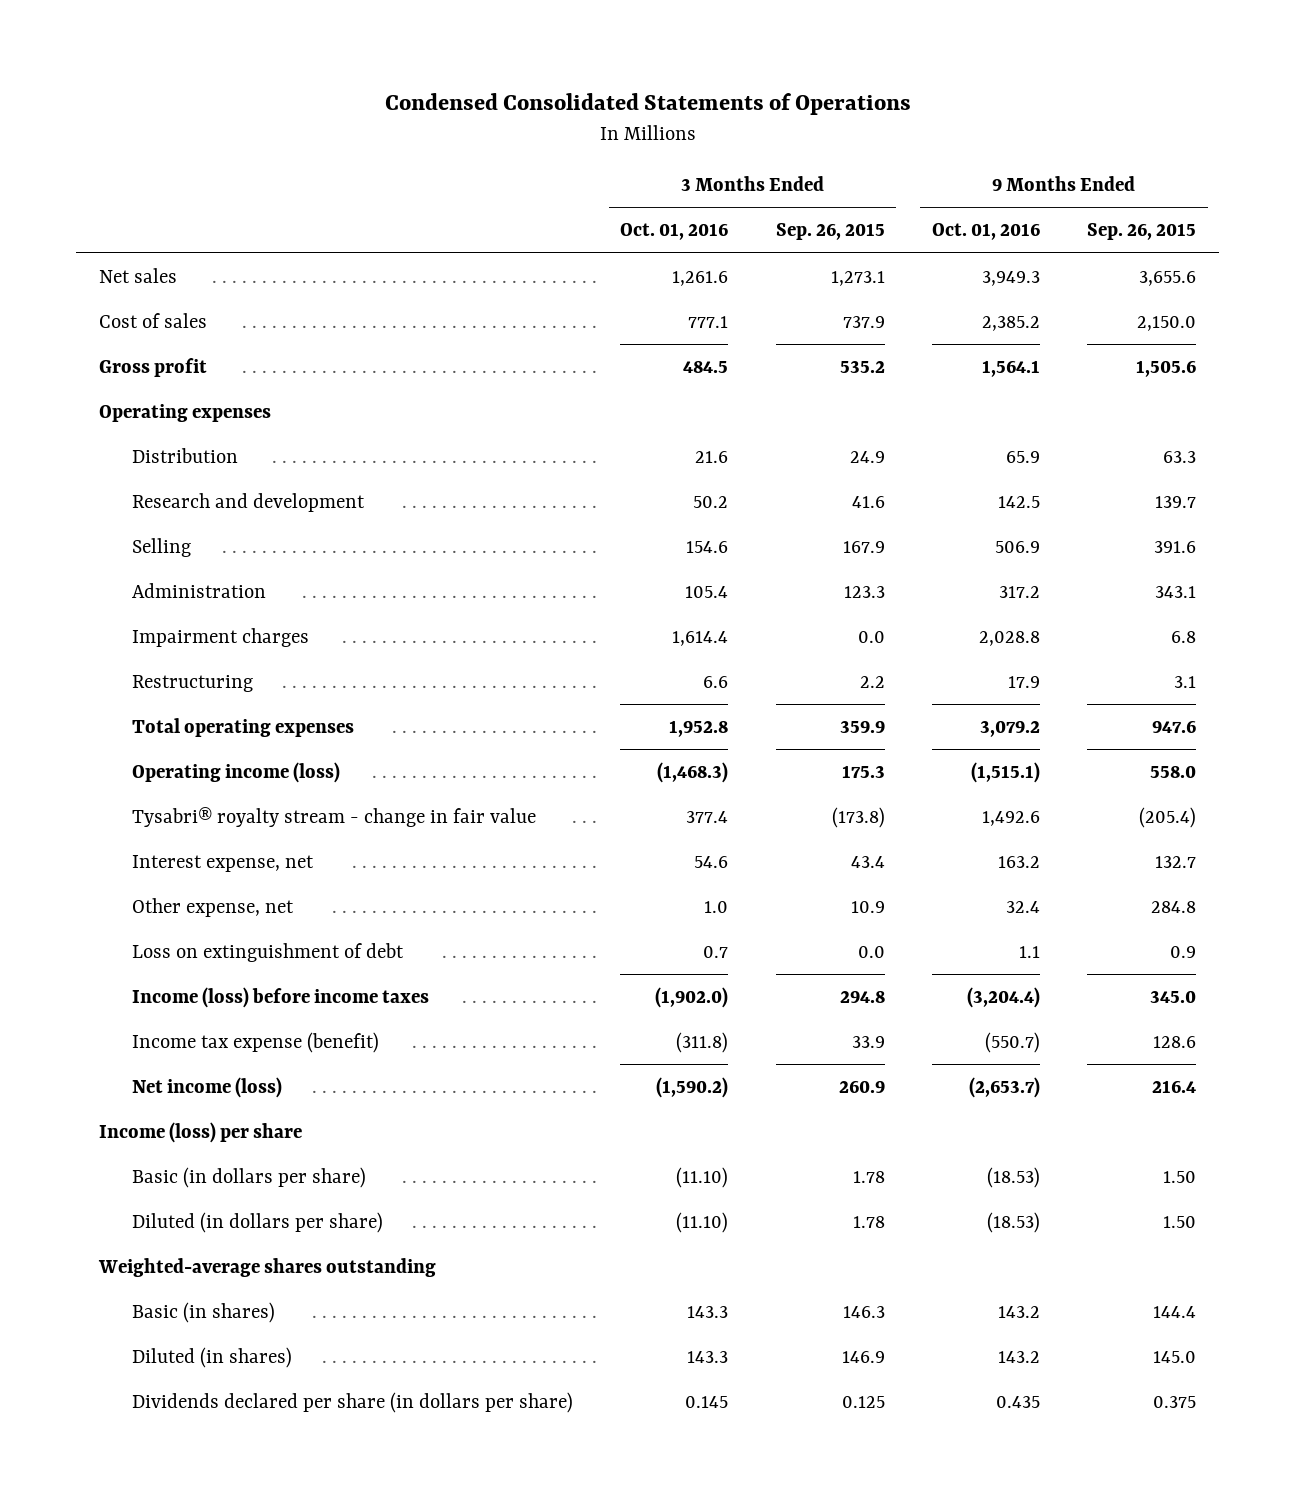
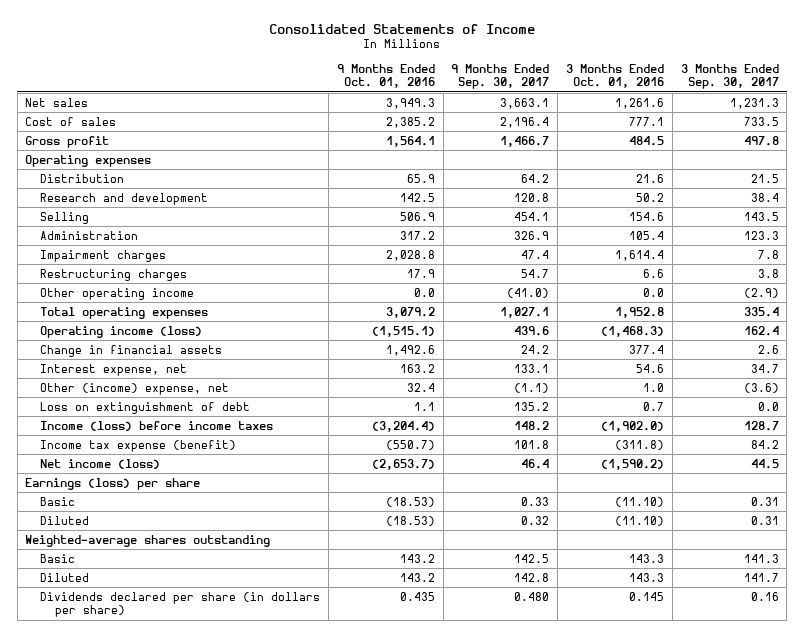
[384,92,911,115] Condensed Consolidated Statements of Operations -> [269,23,536,34] Consolidated Statements of Income
[775,223,885,241] Sep. 26, 2015 -> none
[1086,223,1196,241] Sep. 26, 2015 -> none
none -> [451,63,550,90] 9 Months Ended Sep. 30, 2017
none -> [680,63,779,90] 3 Months Ended Sep. 30, 2017
[132,675,254,693] Restructuring -> [40,268,188,281] Restructuring charges
none -> [40,287,195,300] Other operating income
[132,807,537,828] Tysabri® royalty stream - change in fair value -> [40,344,223,357] Change in financial assets
[132,898,295,918] Other expense, net -> [40,382,230,395] Other (income) expense, net
[99,1122,303,1144] Income (loss) per share -> [25,477,201,490] Earnings (loss) per share
[132,1167,367,1189] Basic (in dollars per share) -> [40,496,76,506] Basic
[132,1212,384,1234] Diluted (in dollars per share) -> [40,515,90,525] Diluted
[132,1302,276,1324] Basic (in shares) -> [40,553,76,563] Basic
[132,1347,293,1369] Diluted (in shares) -> [40,572,90,582] Diluted

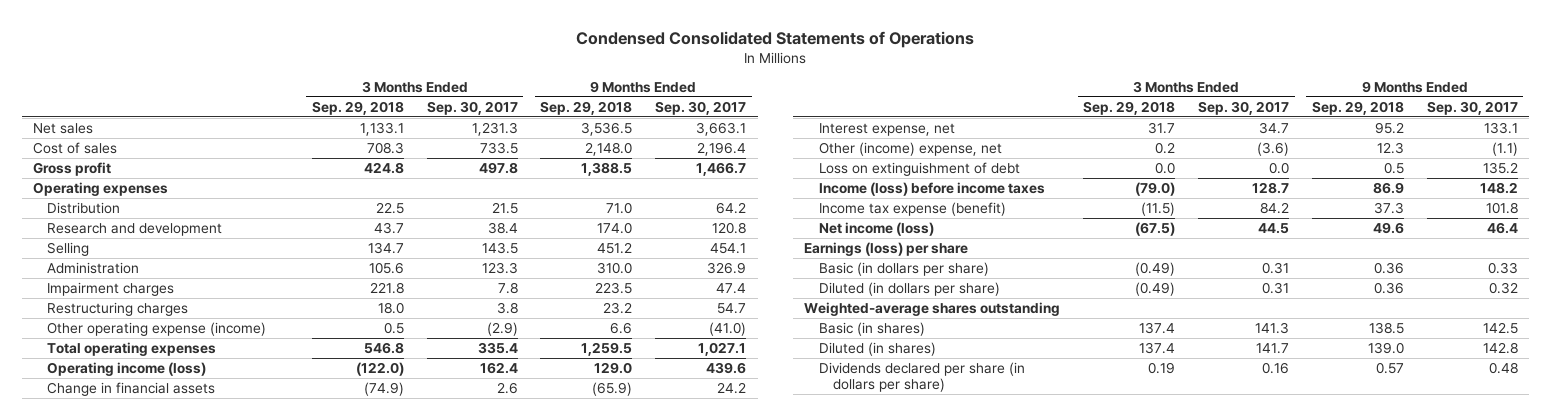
[269,23,536,34] Consolidated Statements of Income -> [576,30,975,48] Condensed Consolidated Statements of Operations
[336,63,435,89] 9 Months Ended Oct. 01, 2016 -> none
[566,63,665,89] 3 Months Ended Oct. 01, 2016 -> none
none -> [311,100,404,115] Sep. 29, 2018
none -> [540,100,633,115] Sep. 29, 2018
[40,287,195,300] Other operating income -> [47,322,267,337] Other operating expense (income)
[40,496,76,506] Basic -> [818,262,989,277] Basic (in dollars per share)
[40,515,90,525] Diluted -> [818,282,1000,297] Diluted (in dollars per share)
[40,553,76,563] Basic -> [818,322,925,337] Basic (in shares)
[40,572,90,582] Diluted -> [818,342,936,357] Diluted (in shares)
[514,591,550,601] 0.480 -> [1488,362,1518,375] 0.48

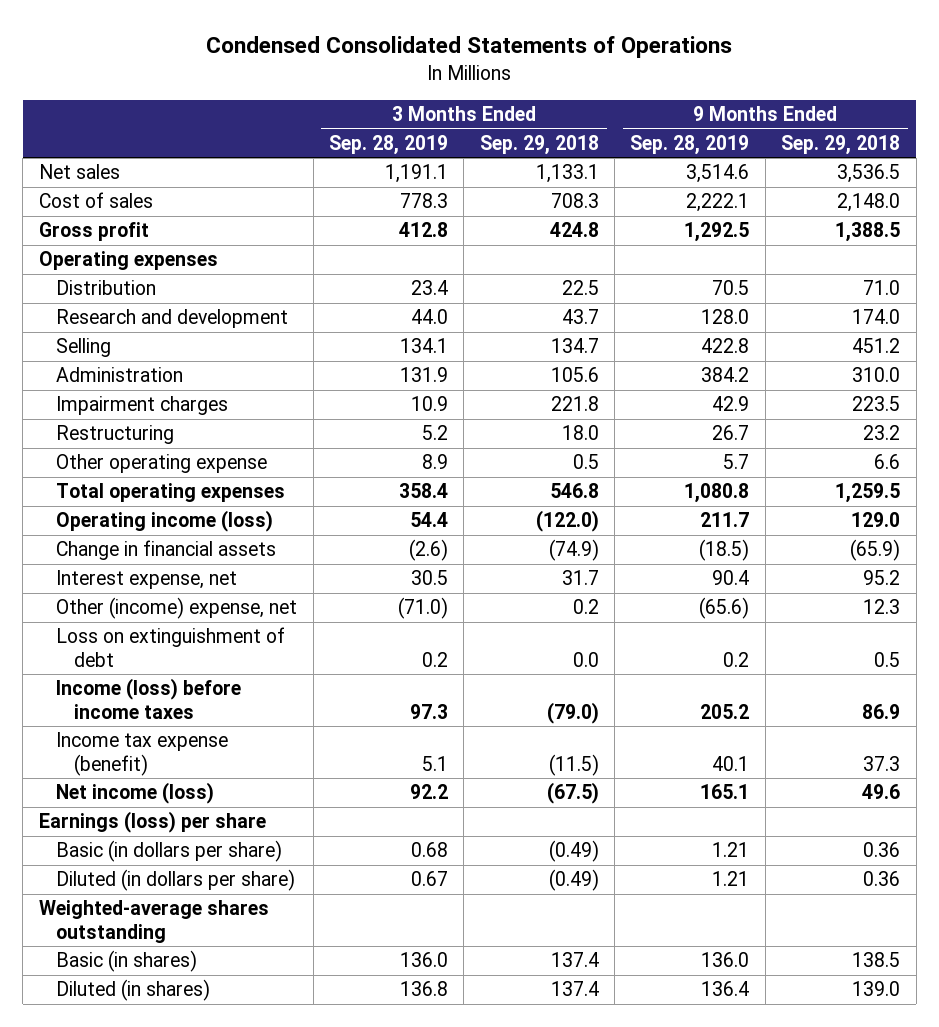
[426,100,518,115] Sep. 30, 2017 -> none
[655,100,747,115] Sep. 30, 2017 -> none
none -> [328,134,448,155] Sep. 28, 2019
none -> [630,134,750,155] Sep. 28, 2019
[47,302,189,317] Restructuring charges -> [56,425,175,445] Restructuring
[47,322,267,337] Other operating expense (income) -> [56,454,268,474] Other operating expense
[818,362,1025,393] Dividends declared per share (in dollars per share) -> none

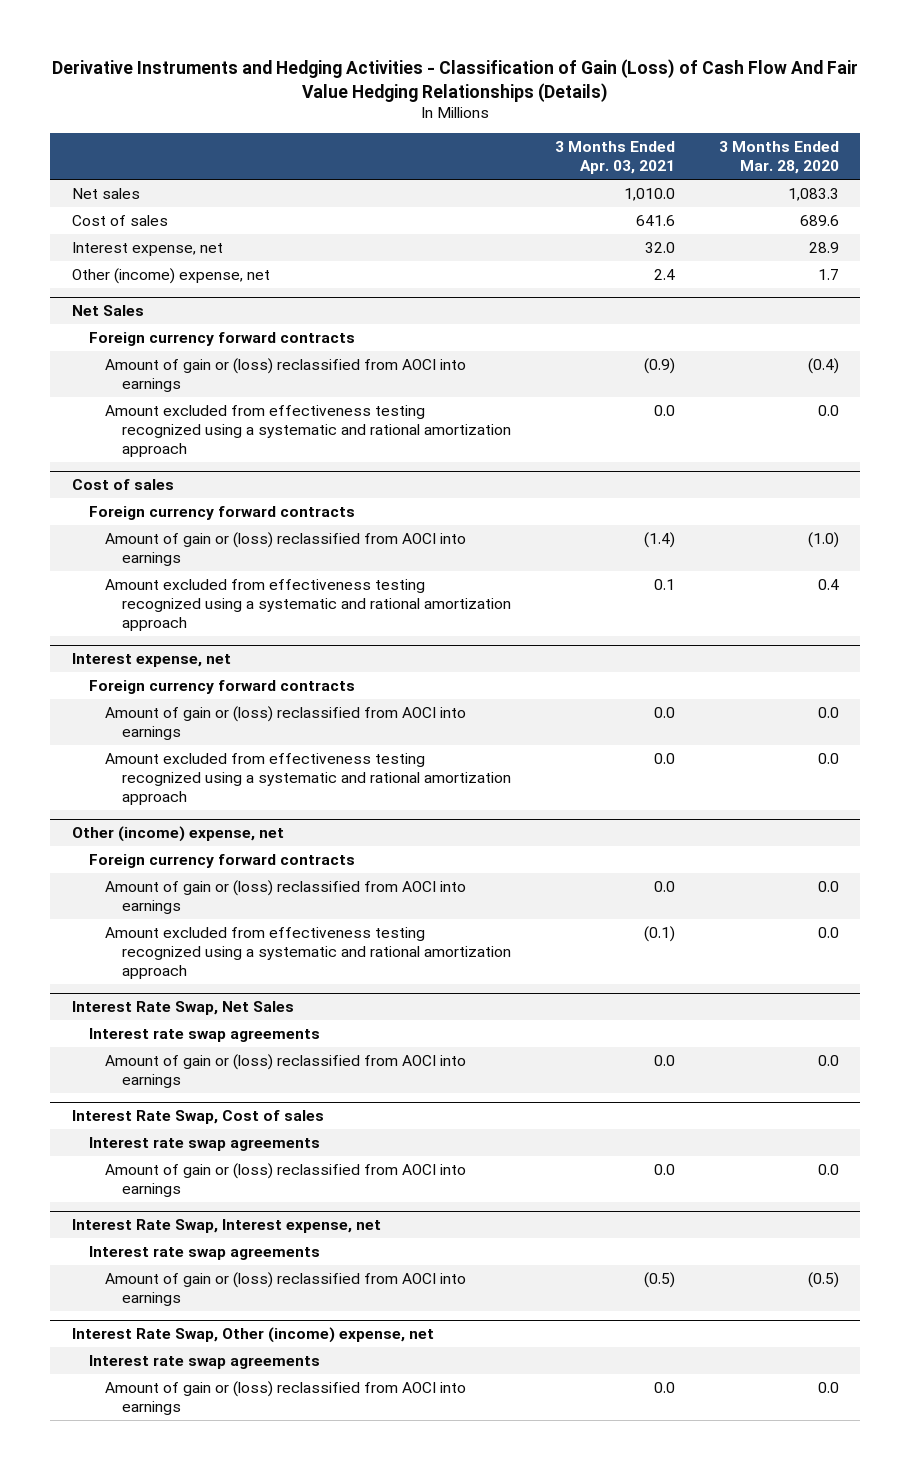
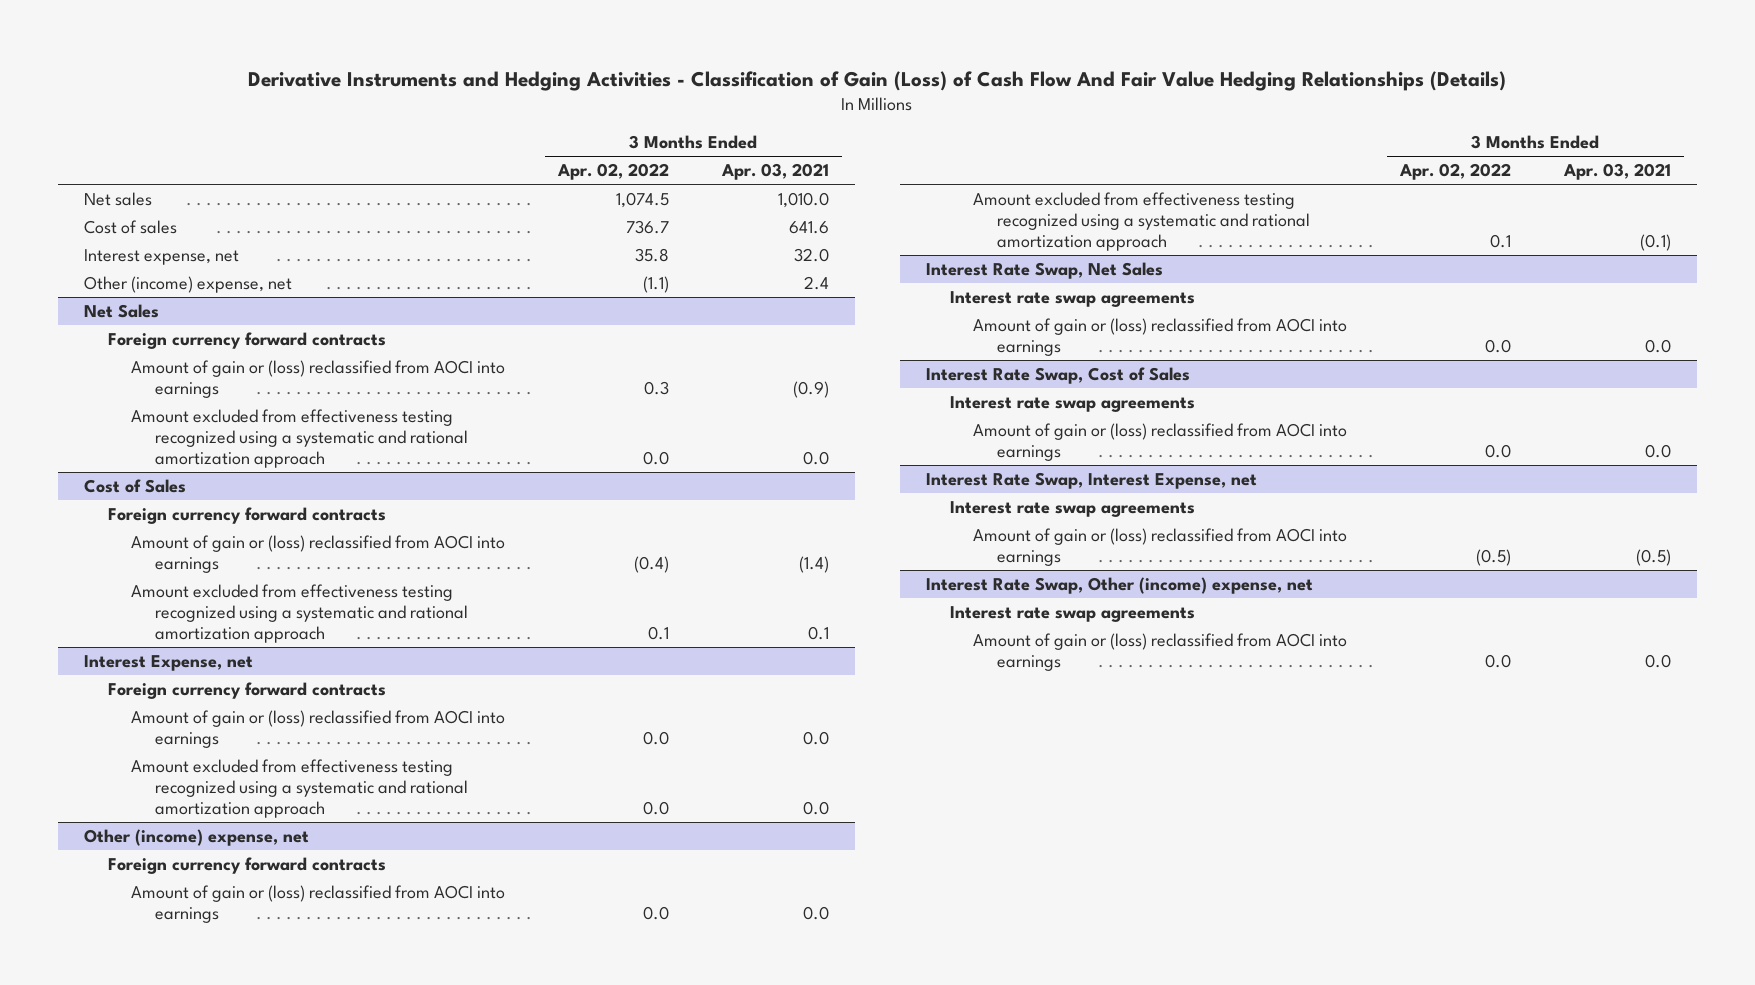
[718,141,839,175] 3 Months Ended Mar. 28, 2020 -> none
none -> [556,163,669,181] Apr. 02, 2022
[71,479,174,491] Cost of sales -> [84,478,187,493] Cost of Sales
[71,653,231,668] Interest expense, net -> [84,654,254,671] Interest Expense, net
[71,1110,324,1125] Interest Rate Swap, Cost of sales -> [926,366,1191,384] Interest Rate Swap, Cost of Sales
[71,1219,381,1234] Interest Rate Swap, Interest expense, net -> [926,471,1258,489] Interest Rate Swap, Interest Expense, net

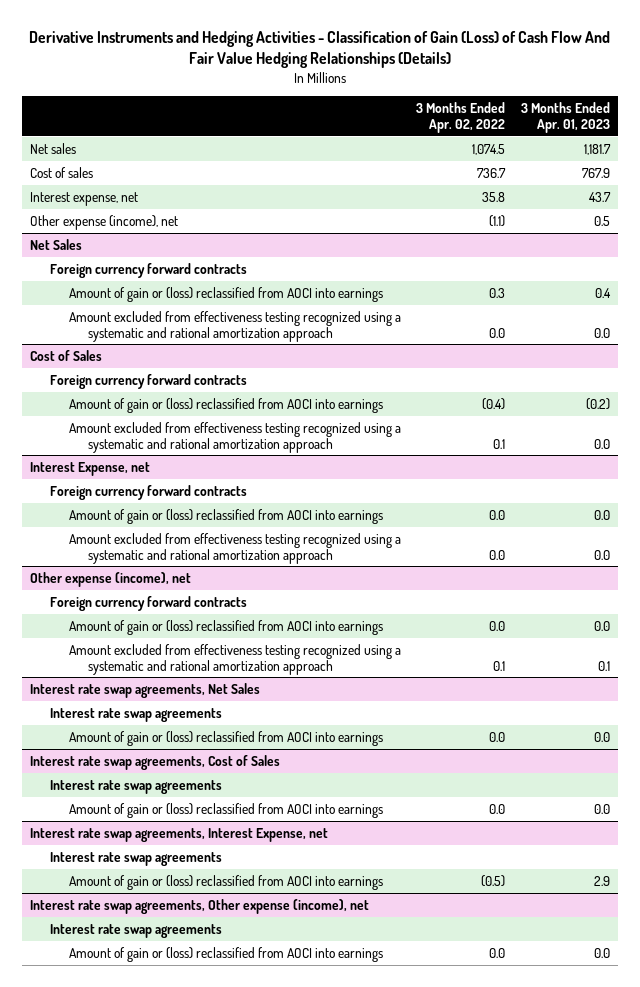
[720,163,829,181] Apr. 03, 2021 -> none
none -> [520,101,610,133] 3 Months Ended Apr. 01, 2023
[84,275,293,293] Other (income) expense, net -> [30,214,179,230] Other expense (income), net
[84,828,310,846] Other (income) expense, net -> [30,571,192,587] Other expense (income), net
[926,261,1164,279] Interest Rate Swap, Net Sales -> [30,682,261,698] Interest rate swap agreements, Net Sales
[926,366,1191,384] Interest Rate Swap, Cost of Sales -> [30,754,281,770] Interest rate swap agreements, Cost of Sales
[926,471,1258,489] Interest Rate Swap, Interest Expense, net -> [30,827,329,842] Interest rate swap agreements, Interest Expense, net
[926,576,1314,594] Interest Rate Swap, Other (income) expense, net -> [30,898,370,914] Interest rate swap agreements, Other expense (income), net

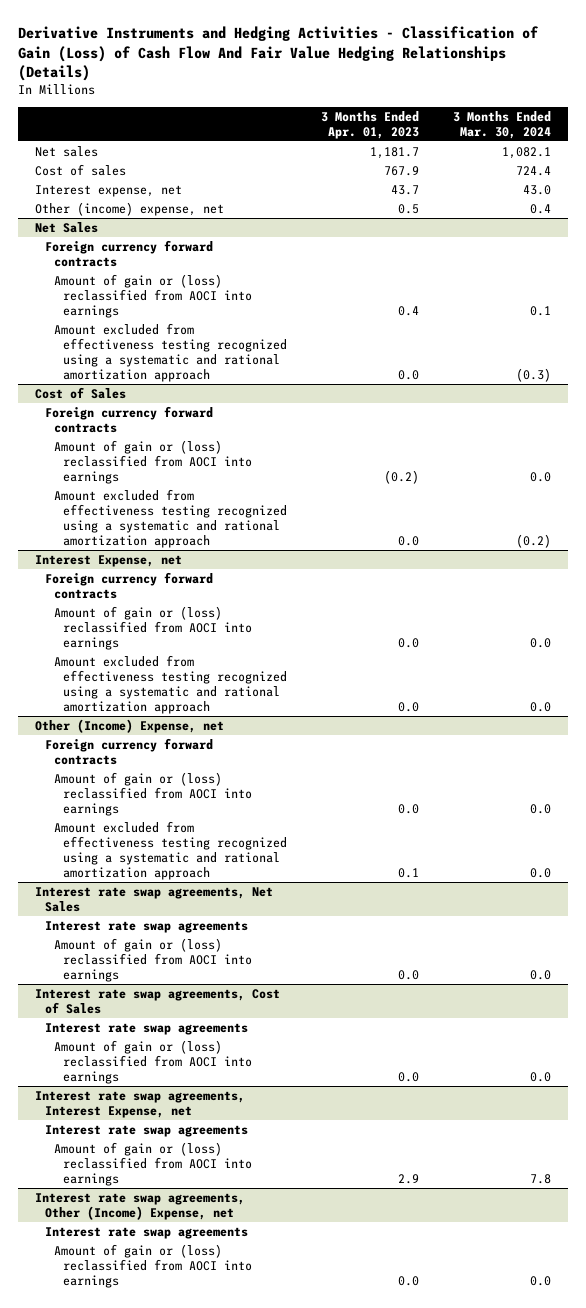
[416,101,506,133] 3 Months Ended Apr. 02, 2022 -> none
none -> [453,110,552,140] 3 Months Ended Mar. 30, 2024
[30,214,179,230] Other expense (income), net -> [35,201,225,216] Other (income) expense, net
[30,571,192,587] Other expense (income), net -> [35,718,225,733] Other (Income) Expense, net
[30,898,370,914] Interest rate swap agreements, Other expense (income), net -> [35,1192,246,1220] Interest rate swap agreements, Other (Income) Expense, net

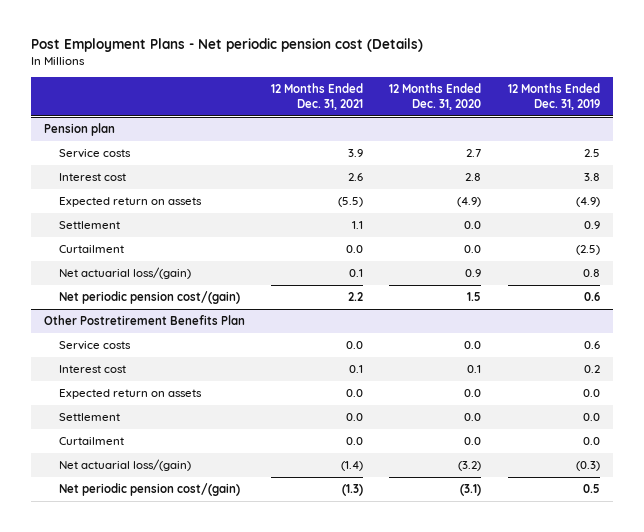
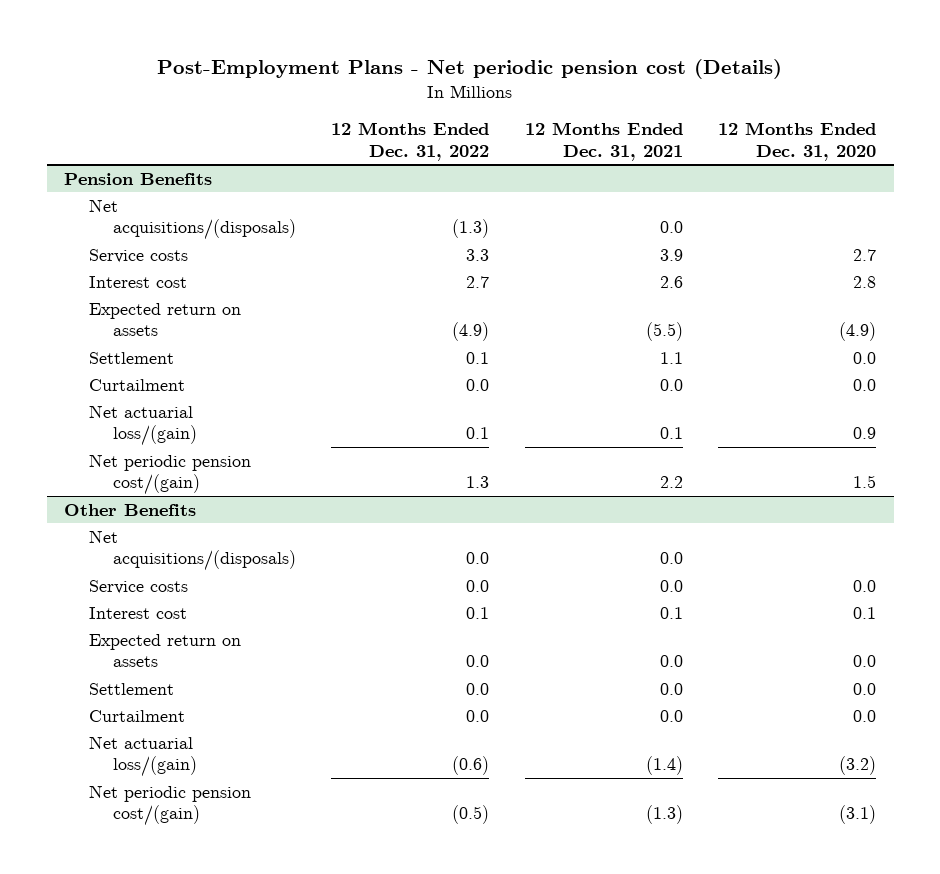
[31,38,424,53] Post Employment Plans - Net periodic pension cost (Details) -> [157,59,783,80] Post-Employment Plans - Net periodic pension cost (Details)
[507,82,600,110] 12 Months Ended Dec. 31, 2019 -> none
none -> [331,122,490,161] 12 Months Ended Dec. 31, 2022
[44,123,116,137] Pension plan -> [64,172,213,185] Pension Benefits
none -> [88,198,297,241] Net acquisitions/(disposals)
[44,315,246,326] Other Postretirement Benefits Plan -> [64,503,197,516] Other Benefits
none -> [88,529,297,572] Net acquisitions/(disposals)

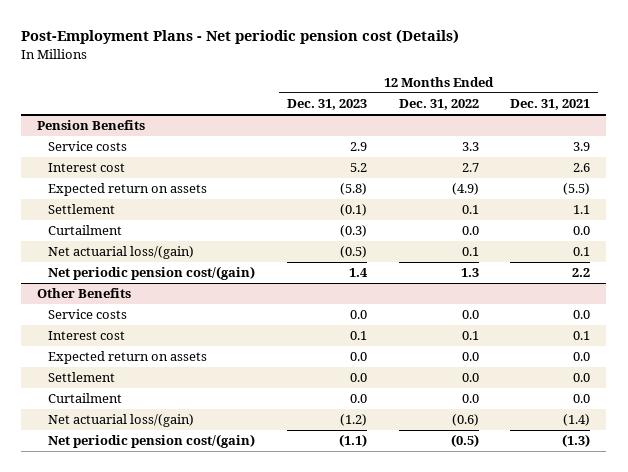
[717,122,876,161] 12 Months Ended Dec. 31, 2020 -> none
none -> [287,99,368,111] Dec. 31, 2023
[88,198,297,241] Net acquisitions/(disposals) -> none
[88,529,297,572] Net acquisitions/(disposals) -> none

